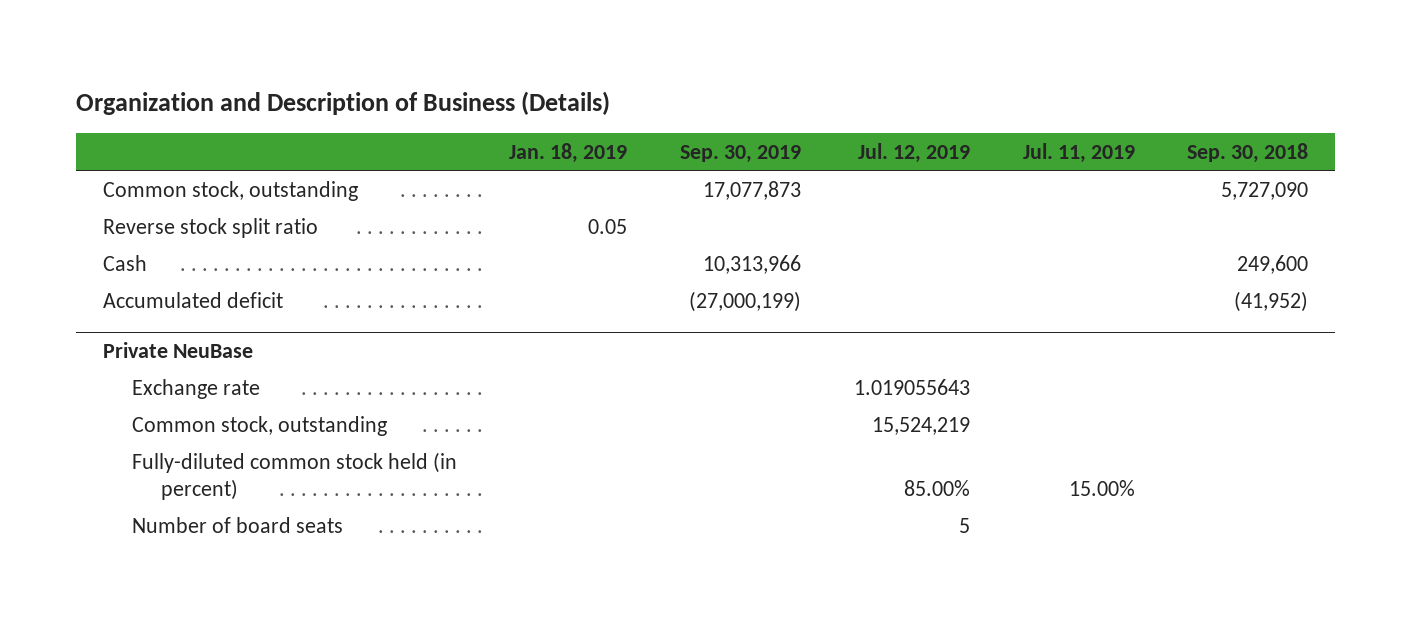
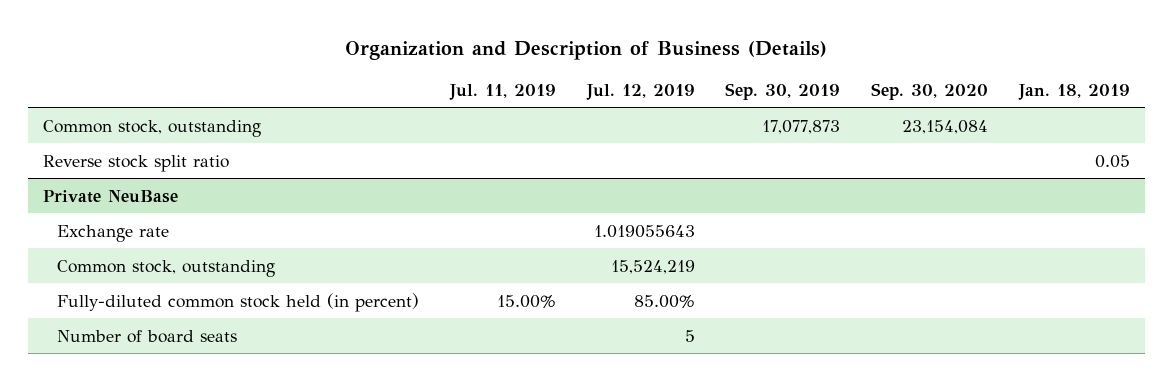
[1187,142,1309,163] Sep. 30, 2018 -> none
none -> [871,82,989,100] Sep. 30, 2020
[102,254,147,271] Cash -> none
[102,291,283,308] Accumulated deficit -> none

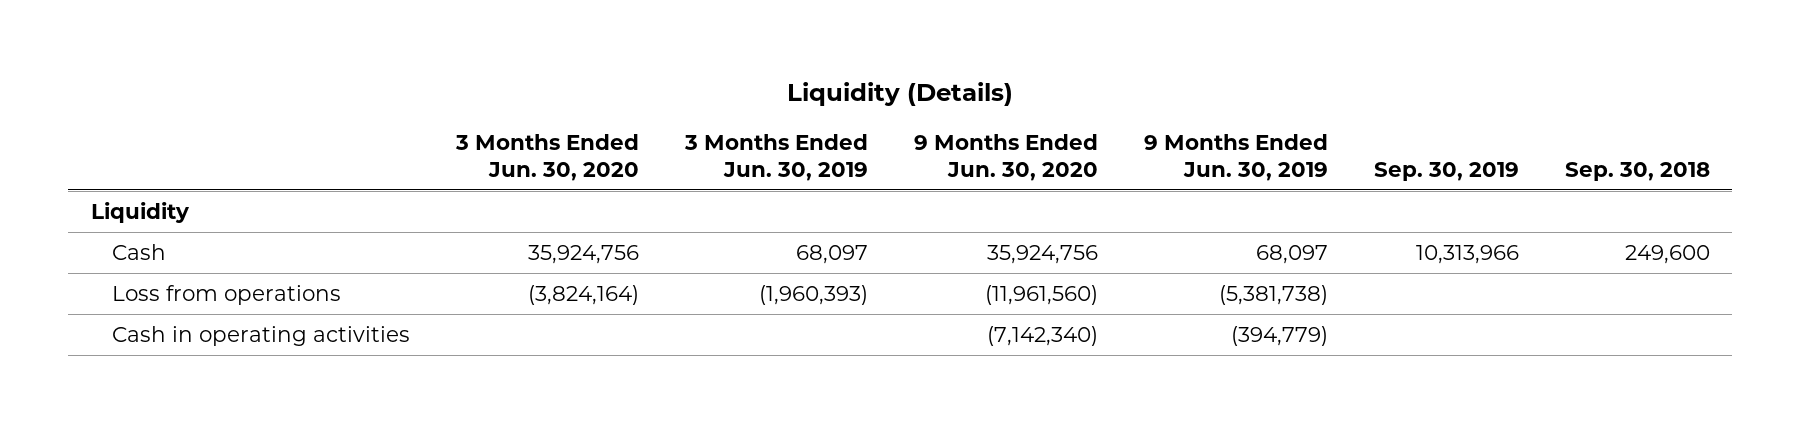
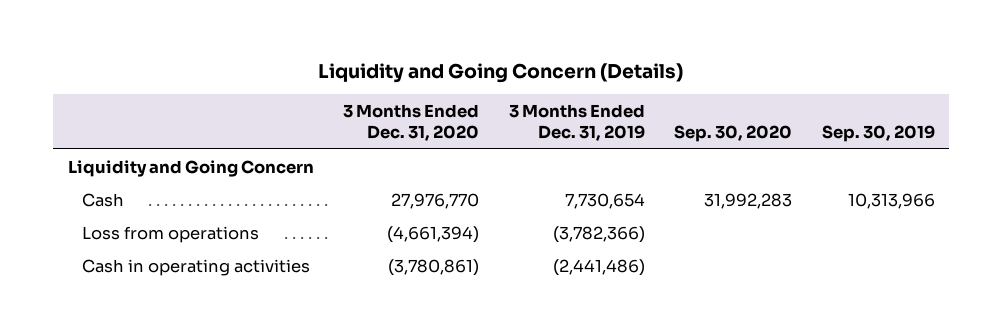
[787,82,1014,107] Liquidity (Details) -> [318,63,684,84] Liquidity and Going Concern (Details)
[455,134,640,182] 3 Months Ended Jun. 30, 2020 -> none
[683,134,868,182] 3 Months Ended Jun. 30, 2019 -> none
[913,134,1098,182] 9 Months Ended Jun. 30, 2020 -> none
[1143,134,1328,182] 9 Months Ended Jun. 30, 2019 -> none
[1564,162,1710,182] Sep. 30, 2018 -> none
none -> [343,103,480,142] 3 Months Ended Dec. 31, 2020
none -> [508,103,645,142] 3 Months Ended Dec. 31, 2019
none -> [674,125,793,143] Sep. 30, 2020
[90,201,190,223] Liquidity -> [67,159,314,177] Liquidity and Going Concern

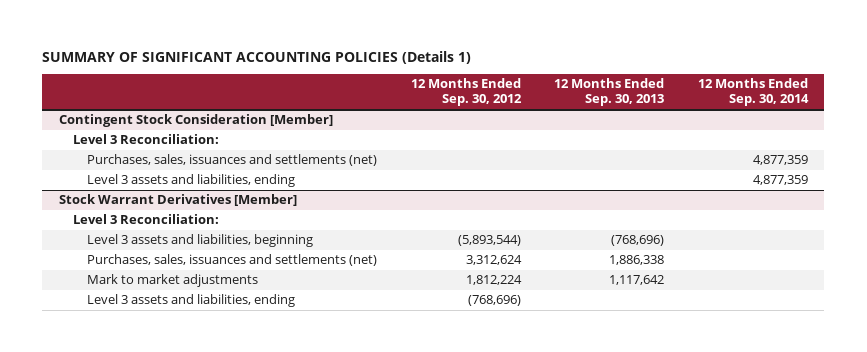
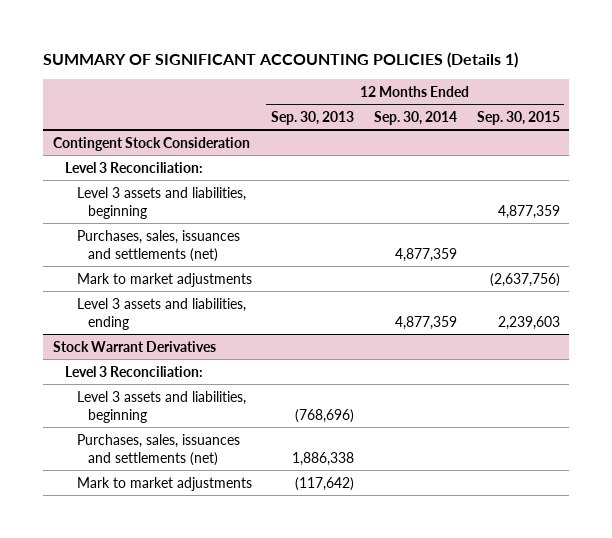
[410,78,522,107] 12 Months Ended Sep. 30, 2012 -> none
none -> [476,110,560,125] Sep. 30, 2015
[59,114,334,128] Contingent Stock Consideration [Member] -> [52,136,250,151] Contingent Stock Consideration
none -> [76,186,246,219] Level 3 assets and liabilities, beginning
none -> [76,272,252,287] Mark to market adjustments
[59,194,298,207] Stock Warrant Derivatives [Member] -> [52,340,216,352] Stock Warrant Derivatives
[87,294,296,308] Level 3 assets and liabilities, ending -> none
[609,275,665,286] 1,117,642 -> [295,476,355,491] (117,642)

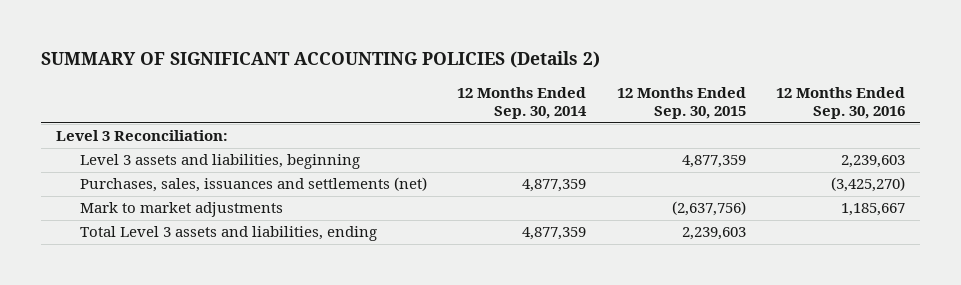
[42,51,518,68] SUMMARY OF SIGNIFICANT ACCOUNTING POLICIES (Details 1) -> [41,50,601,68] SUMMARY OF SIGNIFICANT ACCOUNTING POLICIES (Details 2)
[271,110,355,125] Sep. 30, 2013 -> none
none -> [775,86,905,120] 12 Months Ended Sep. 30, 2016
[52,136,250,151] Contingent Stock Consideration -> none
[52,340,216,352] Stock Warrant Derivatives -> none
[64,365,203,377] Level 3 Reconciliation: -> none
[76,390,246,423] Level 3 assets and liabilities, beginning -> none
[76,433,240,466] Purchases, sales, issuances and settlements (net) -> none
[76,476,252,491] Mark to market adjustments -> none
[76,297,246,330] Level 3 assets and liabilities, ending -> [80,226,378,242] Total Level 3 assets and liabilities, ending

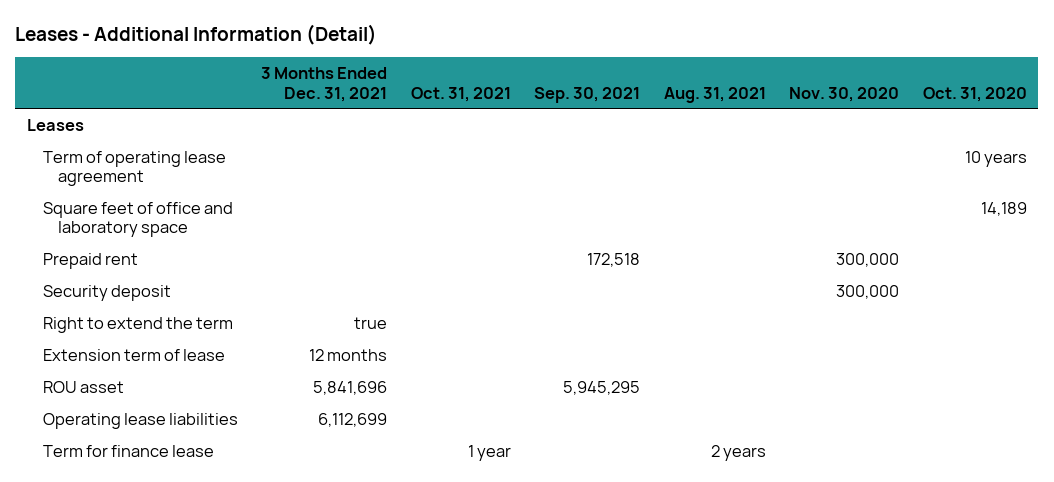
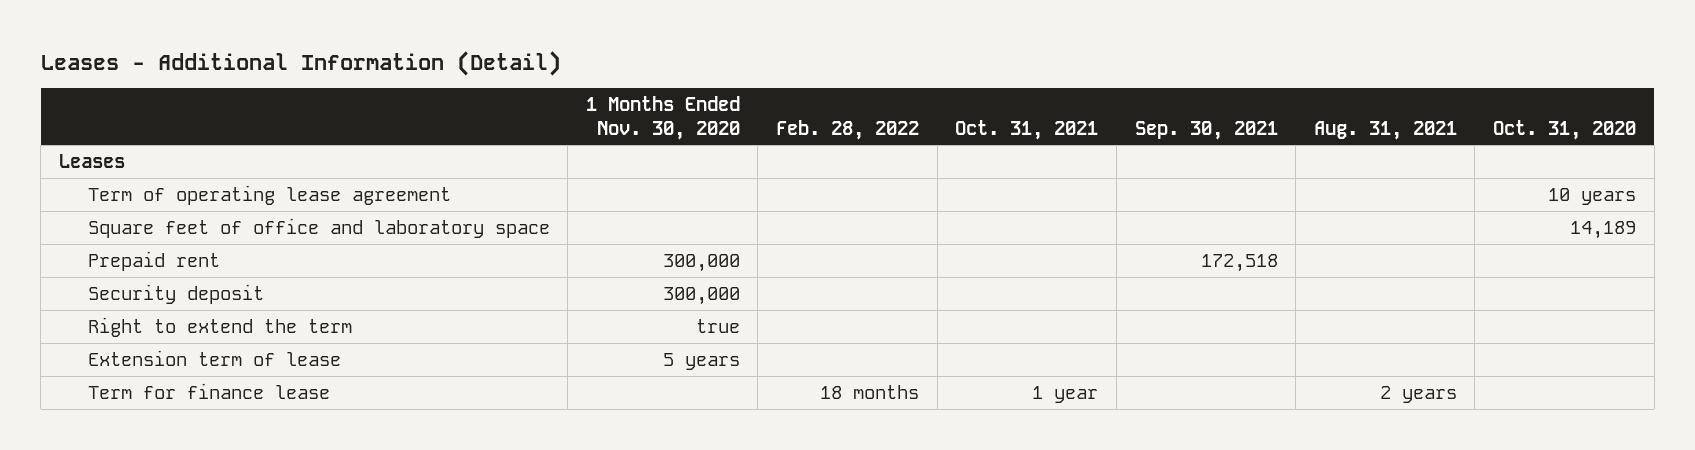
[261,67,388,102] 3 Months Ended Dec. 31, 2021 -> none
[789,86,900,102] Nov. 30, 2020 -> none
none -> [585,96,740,140] 1 Months Ended Nov. 30, 2020
none -> [776,119,920,140] Feb. 28, 2022
[42,380,124,393] ROU asset -> none
[42,412,238,429] Operating lease liabilities -> none

